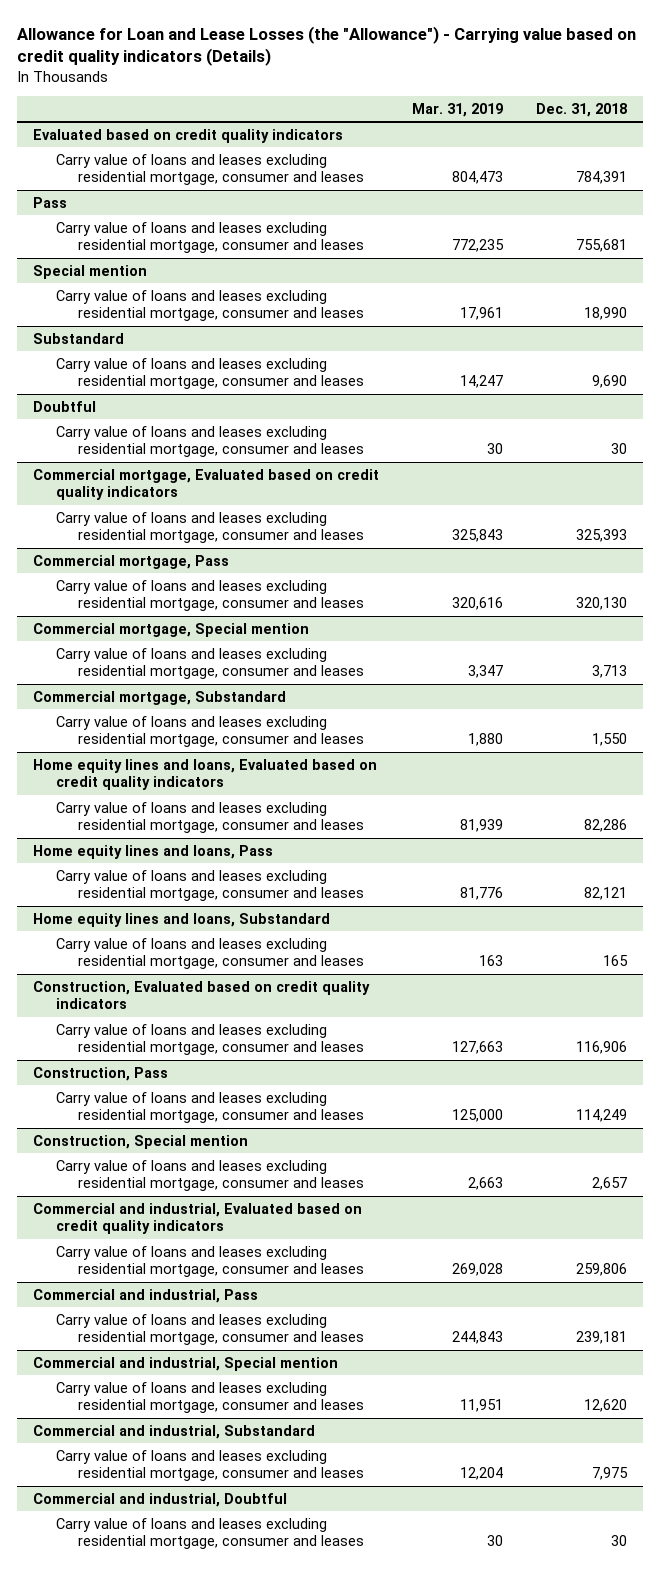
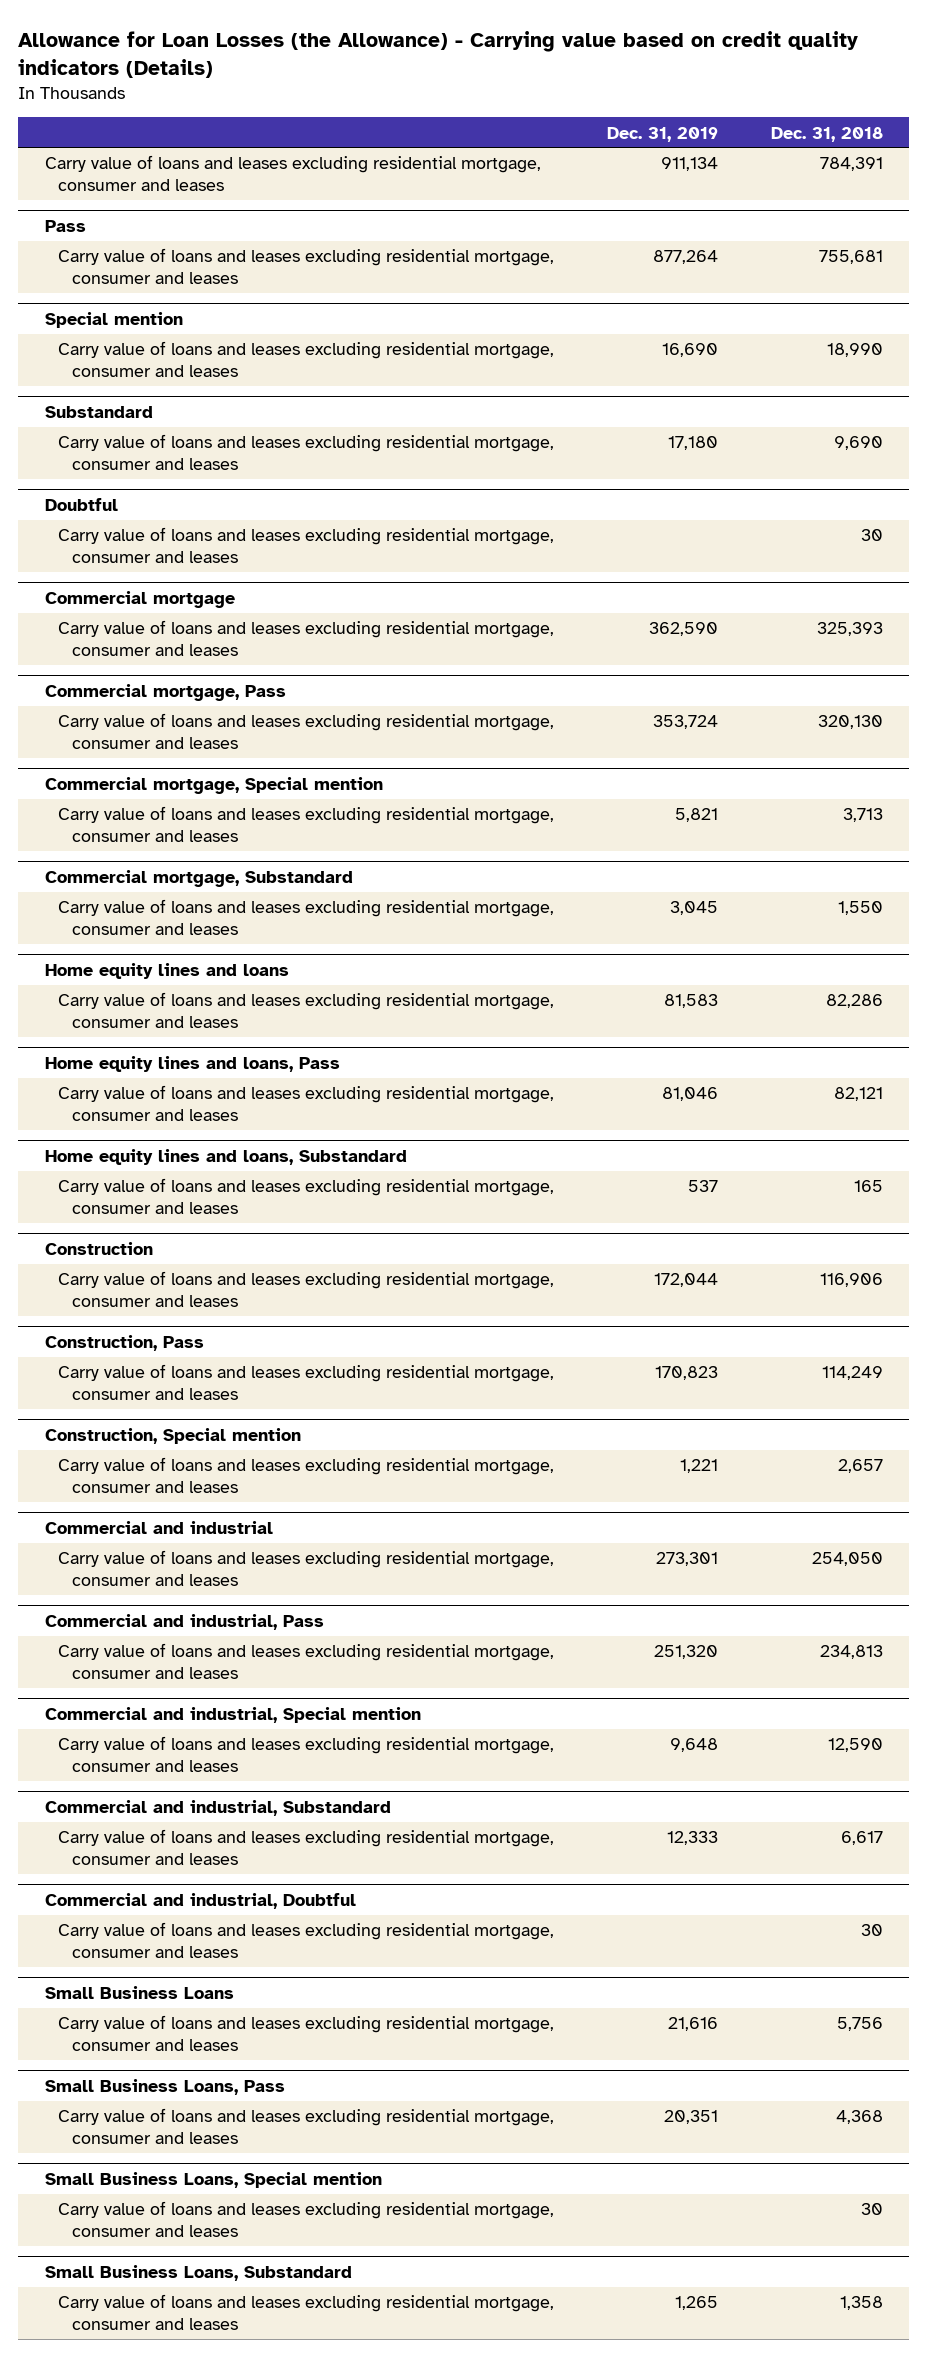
[17,25,637,67] Allowance for Loan and Lease Losses (the "Allowance") - Carrying value based on credit quality indicators (Details) -> [18,30,859,78] Allowance for Loan Losses (the Allowance) - Carrying value based on credit quality indicators (Details)
[412,102,504,117] Mar. 31, 2019 -> none
none -> [607,126,719,142] Dec. 31, 2019
[33,128,344,143] Evaluated based on credit quality indicators -> none
[33,468,380,501] Commercial mortgage, Evaluated based on credit quality indicators -> none
none -> [44,590,235,608] Commercial mortgage
[33,758,378,791] Home equity lines and loans, Evaluated based on credit quality indicators -> none
none -> [44,962,289,979] Home equity lines and loans
[33,980,371,1010] Construction, Evaluated based on credit quality indicators -> none
none -> [44,1241,153,1255] Construction
[33,1202,363,1235] Commercial and industrial, Evaluated based on credit quality indicators -> none
none -> [44,1520,273,1534] Commercial and industrial
[575,1263,627,1277] 259,806 -> [811,1552,883,1567] 254,050
[575,1331,627,1345] 239,181 -> [819,1645,883,1660] 234,813
[583,1399,627,1413] 12,620 -> [827,1738,883,1753] 12,590
[591,1467,628,1481] 7,975 -> [840,1831,883,1846] 6,617
none -> [44,1985,234,1999] Small Business Loans
none -> [58,2015,555,2051] Carry value of loans and leases excluding residential mortgage, consumer and leases
none -> [44,2078,285,2095] Small Business Loans, Pass
none -> [58,2108,555,2144] Carry value of loans and leases excluding residential mortgage, consumer and leases
none -> [44,2171,382,2188] Small Business Loans, Special mention
none -> [58,2201,555,2237] Carry value of loans and leases excluding residential mortgage, consumer and leases
none -> [44,2264,352,2281] Small Business Loans, Substandard
none -> [58,2294,555,2330] Carry value of loans and leases excluding residential mortgage, consumer and leases

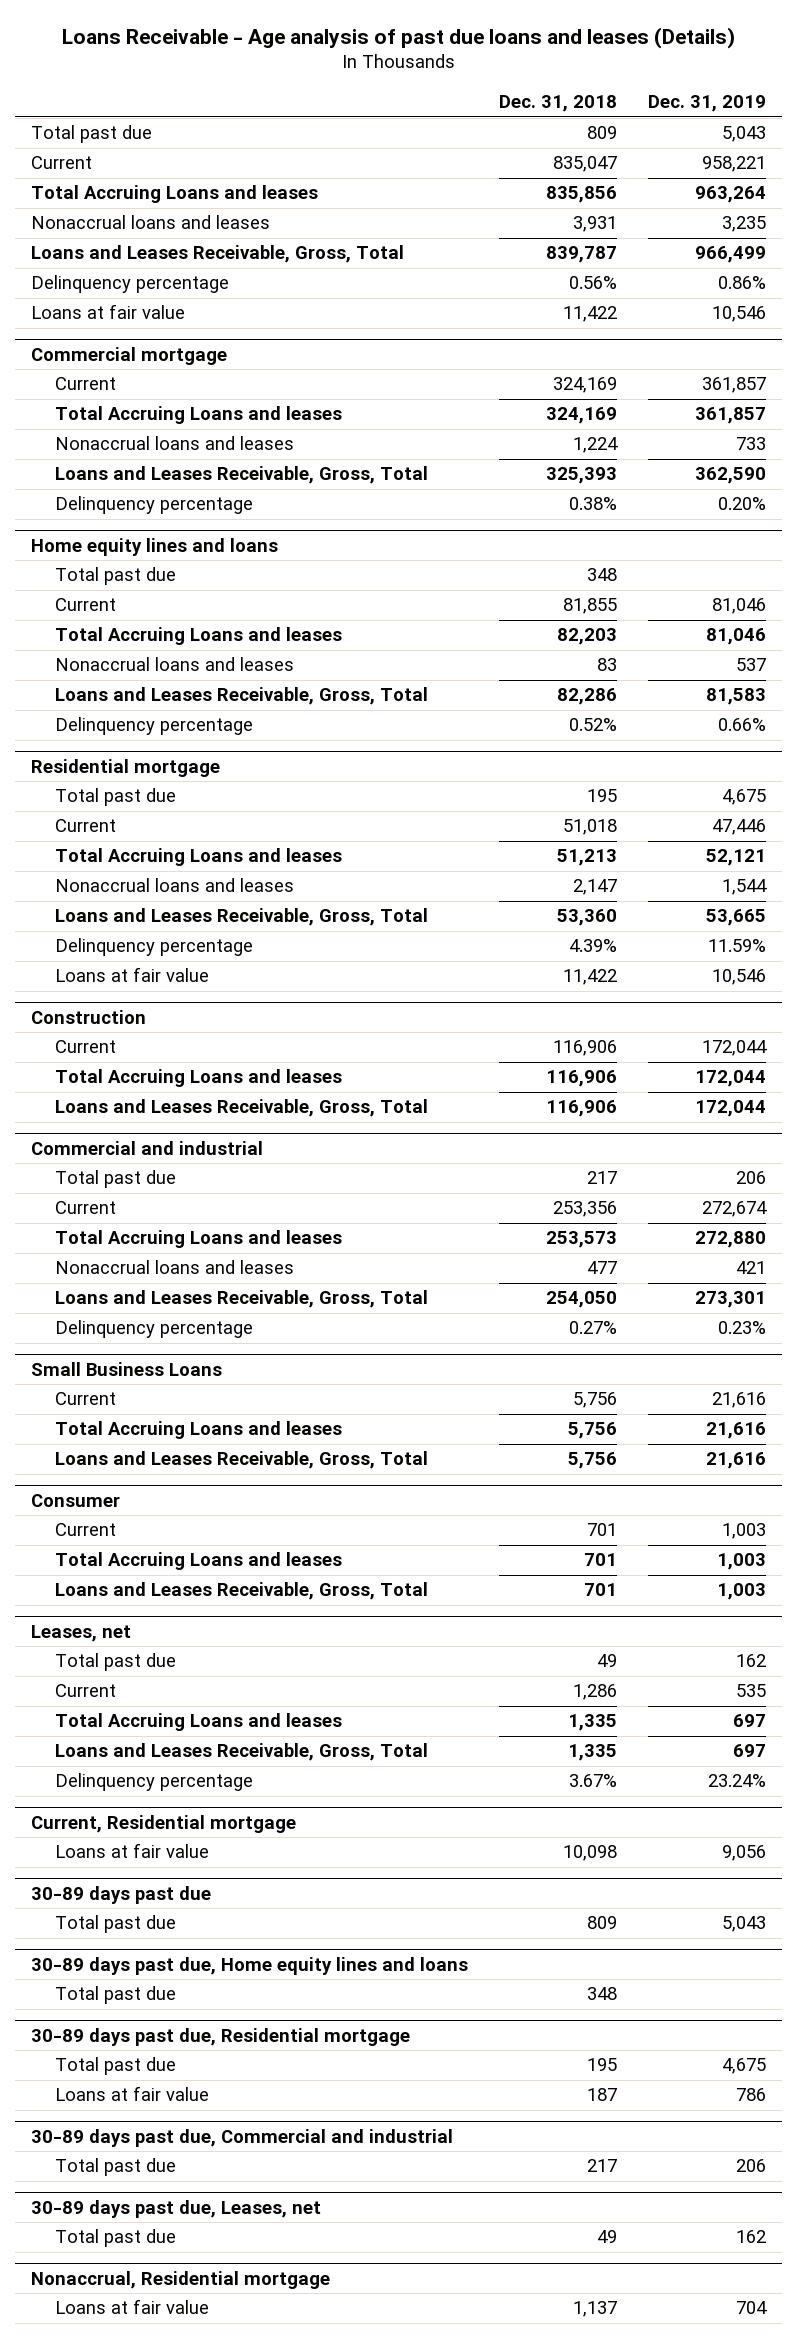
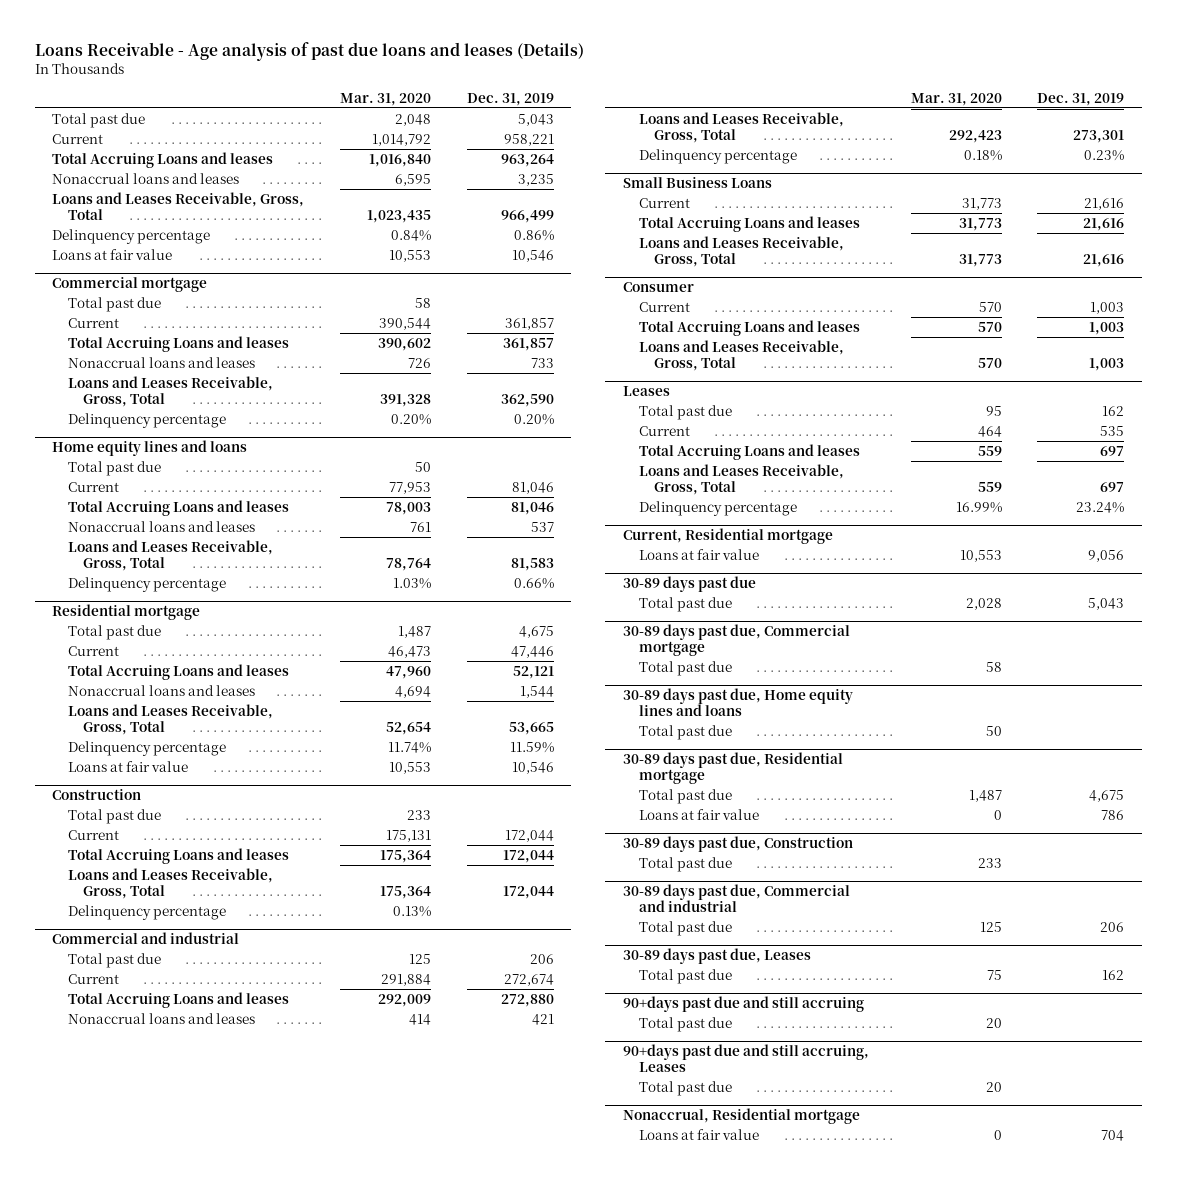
[499,95,618,113] Dec. 31, 2018 -> none
none -> [339,92,431,106] Mar. 31, 2020
none -> [67,296,161,312] Total past due
none -> [67,808,161,824] Total past due
none -> [67,904,226,920] Delinquency percentage
[31,1624,132,1642] Leases, net -> [623,386,671,397] Leases
none -> [623,624,851,657] 30-89 days past due, Commercial mortgage
none -> [638,660,732,676] Total past due
none -> [623,836,854,853] 30-89 days past due, Construction
none -> [638,856,732,872] Total past due
[31,2199,322,2218] 30-89 days past due, Leases, net -> [623,948,812,965] 30-89 days past due, Leases
none -> [623,996,865,1013] 90+days past due and still accruing
none -> [638,1016,732,1032] Total past due
none -> [623,1044,870,1073] 90+days past due and still accruing, Leases
none -> [638,1080,732,1096] Total past due

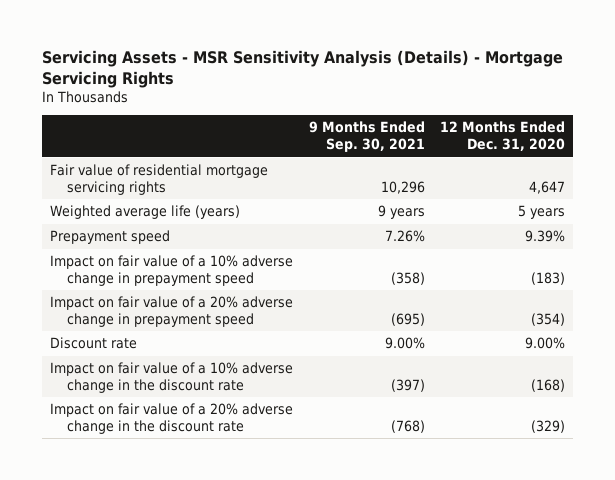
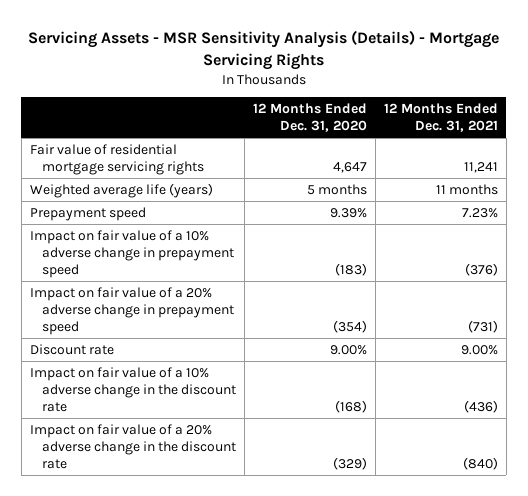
[308,121,425,153] 9 Months Ended Sep. 30, 2021 -> none
none -> [383,103,498,133] 12 Months Ended Dec. 31, 2021
[518,205,566,220] 5 years -> [307,183,368,195] 5 months

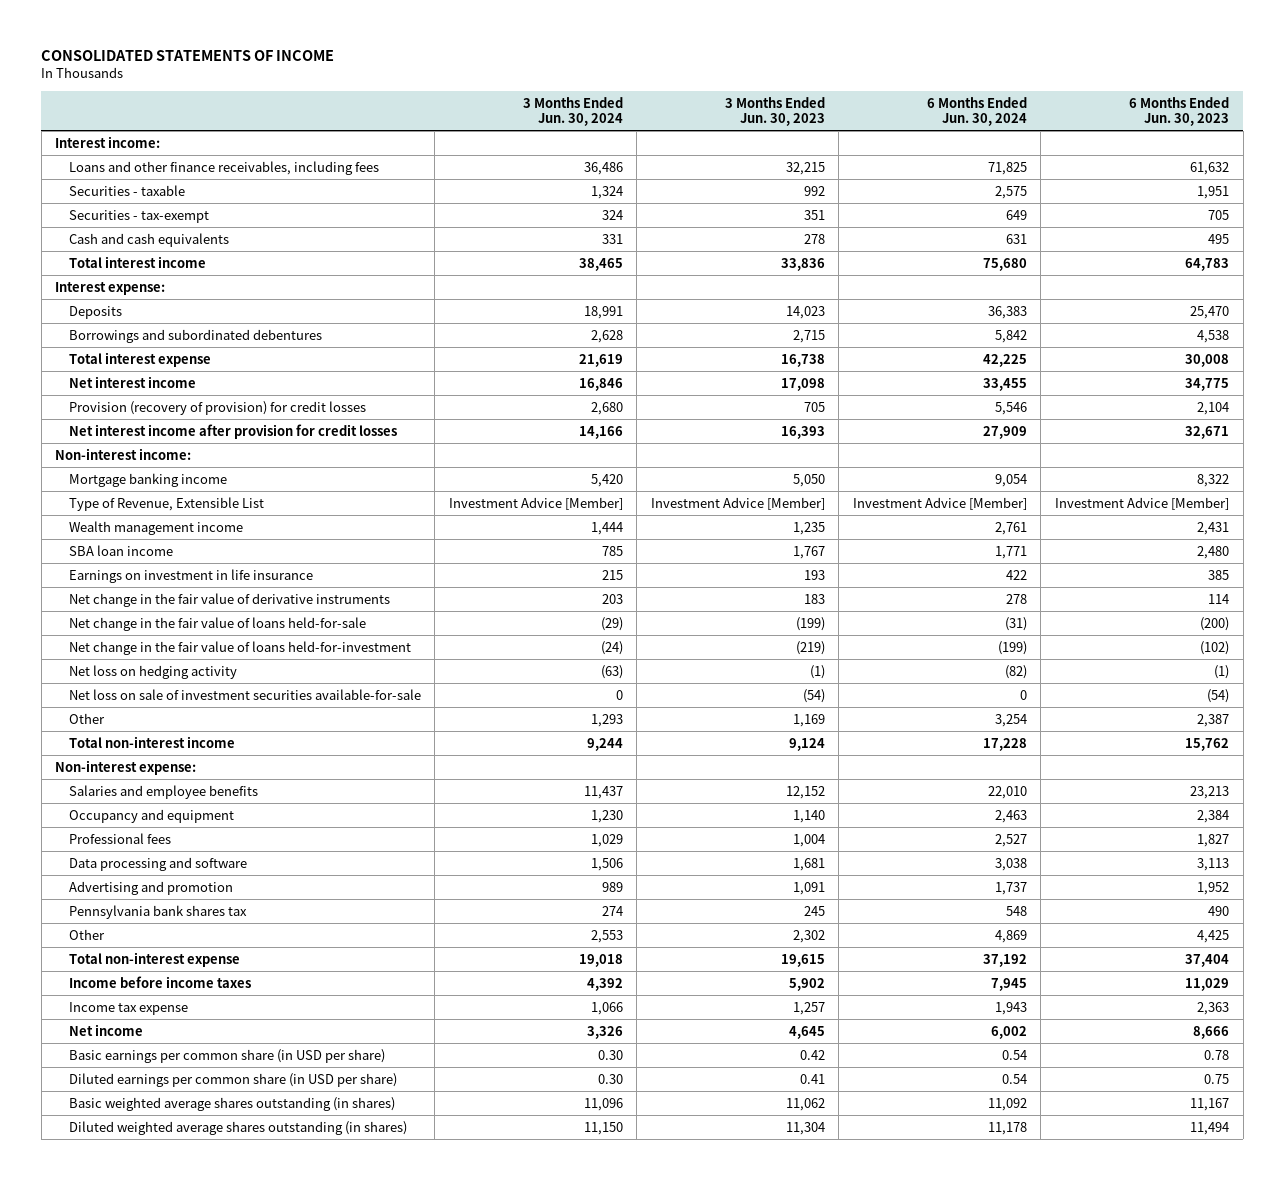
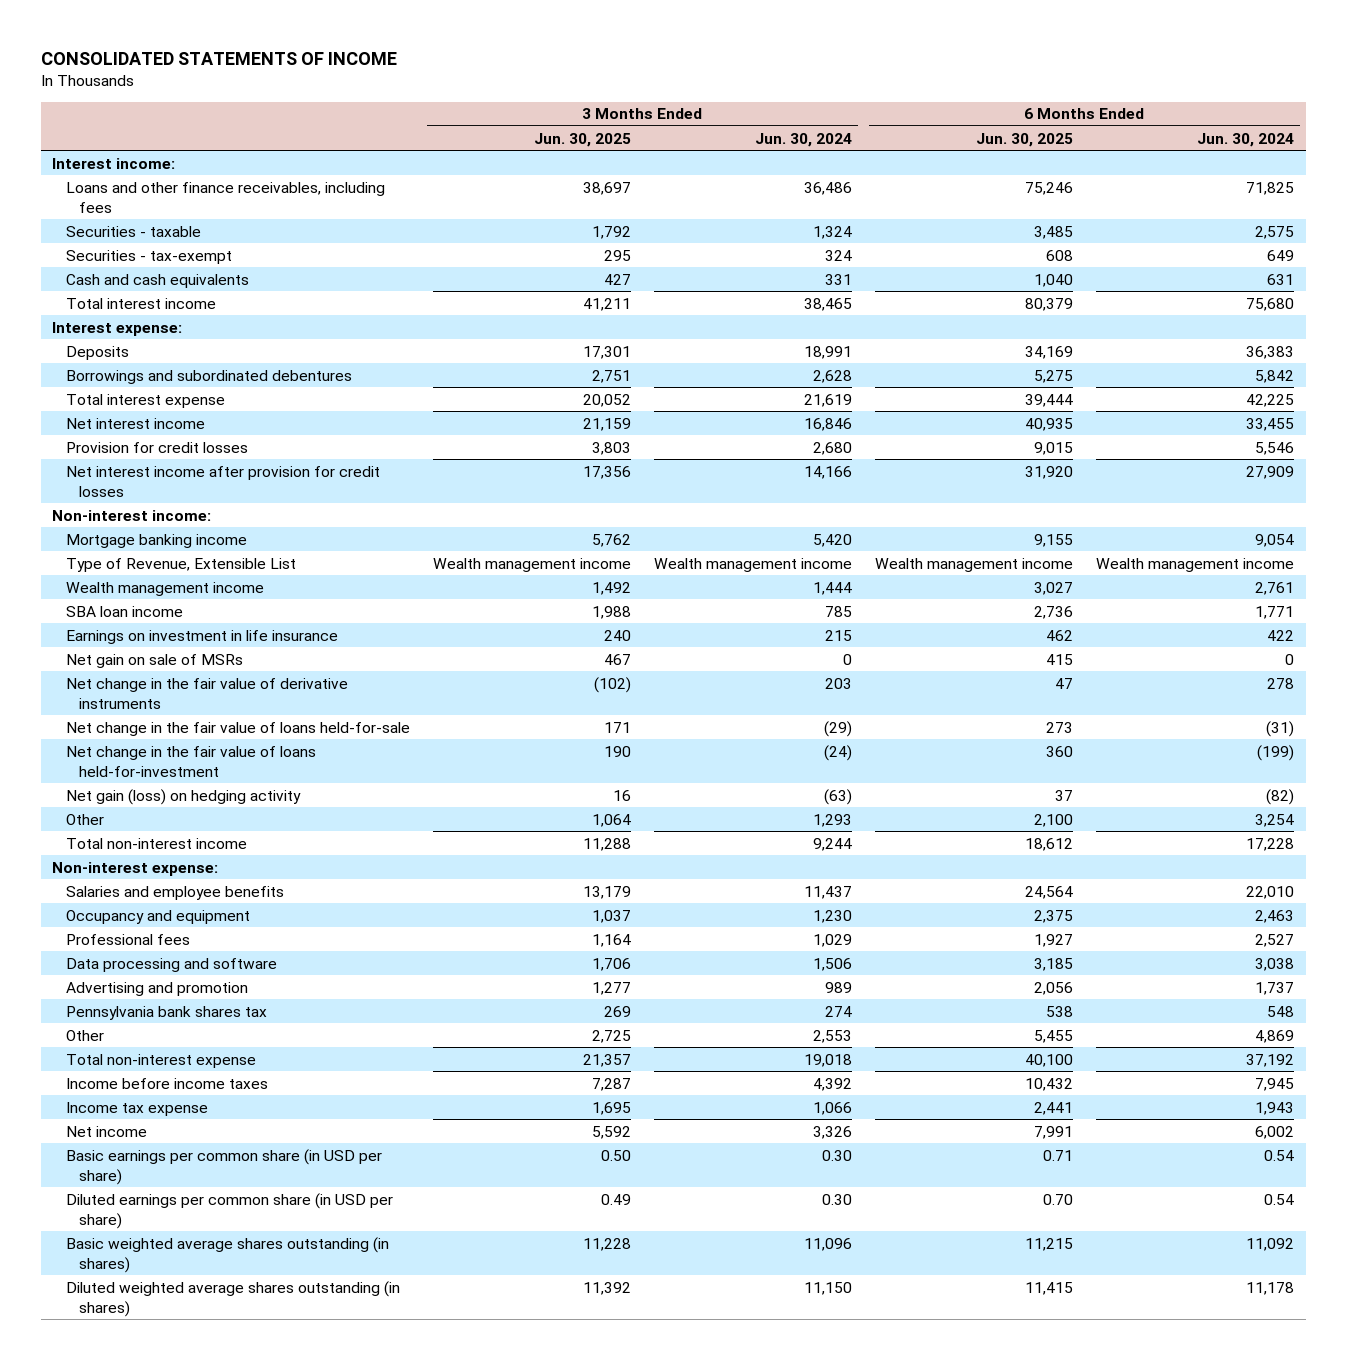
[724,96,825,126] 3 Months Ended Jun. 30, 2023 -> none
[1128,96,1229,126] 6 Months Ended Jun. 30, 2023 -> none
none -> [533,132,631,147] Jun. 30, 2025
none -> [975,132,1073,147] Jun. 30, 2025
[68,400,366,415] Provision (recovery of provision) for credit losses -> [65,441,248,453] Provision for credit losses
[448,496,623,510] Investment Advice [Member] -> [653,557,852,572] Wealth management income
[852,496,1027,510] Investment Advice [Member] -> [1095,557,1294,572] Wealth management income
none -> [65,653,243,668] Net gain on sale of MSRs
[68,688,421,700] Net loss on sale of investment securities available-for-sale -> none
[68,664,237,679] Net loss on hedging activity -> [65,788,301,805] Net gain (loss) on hedging activity

